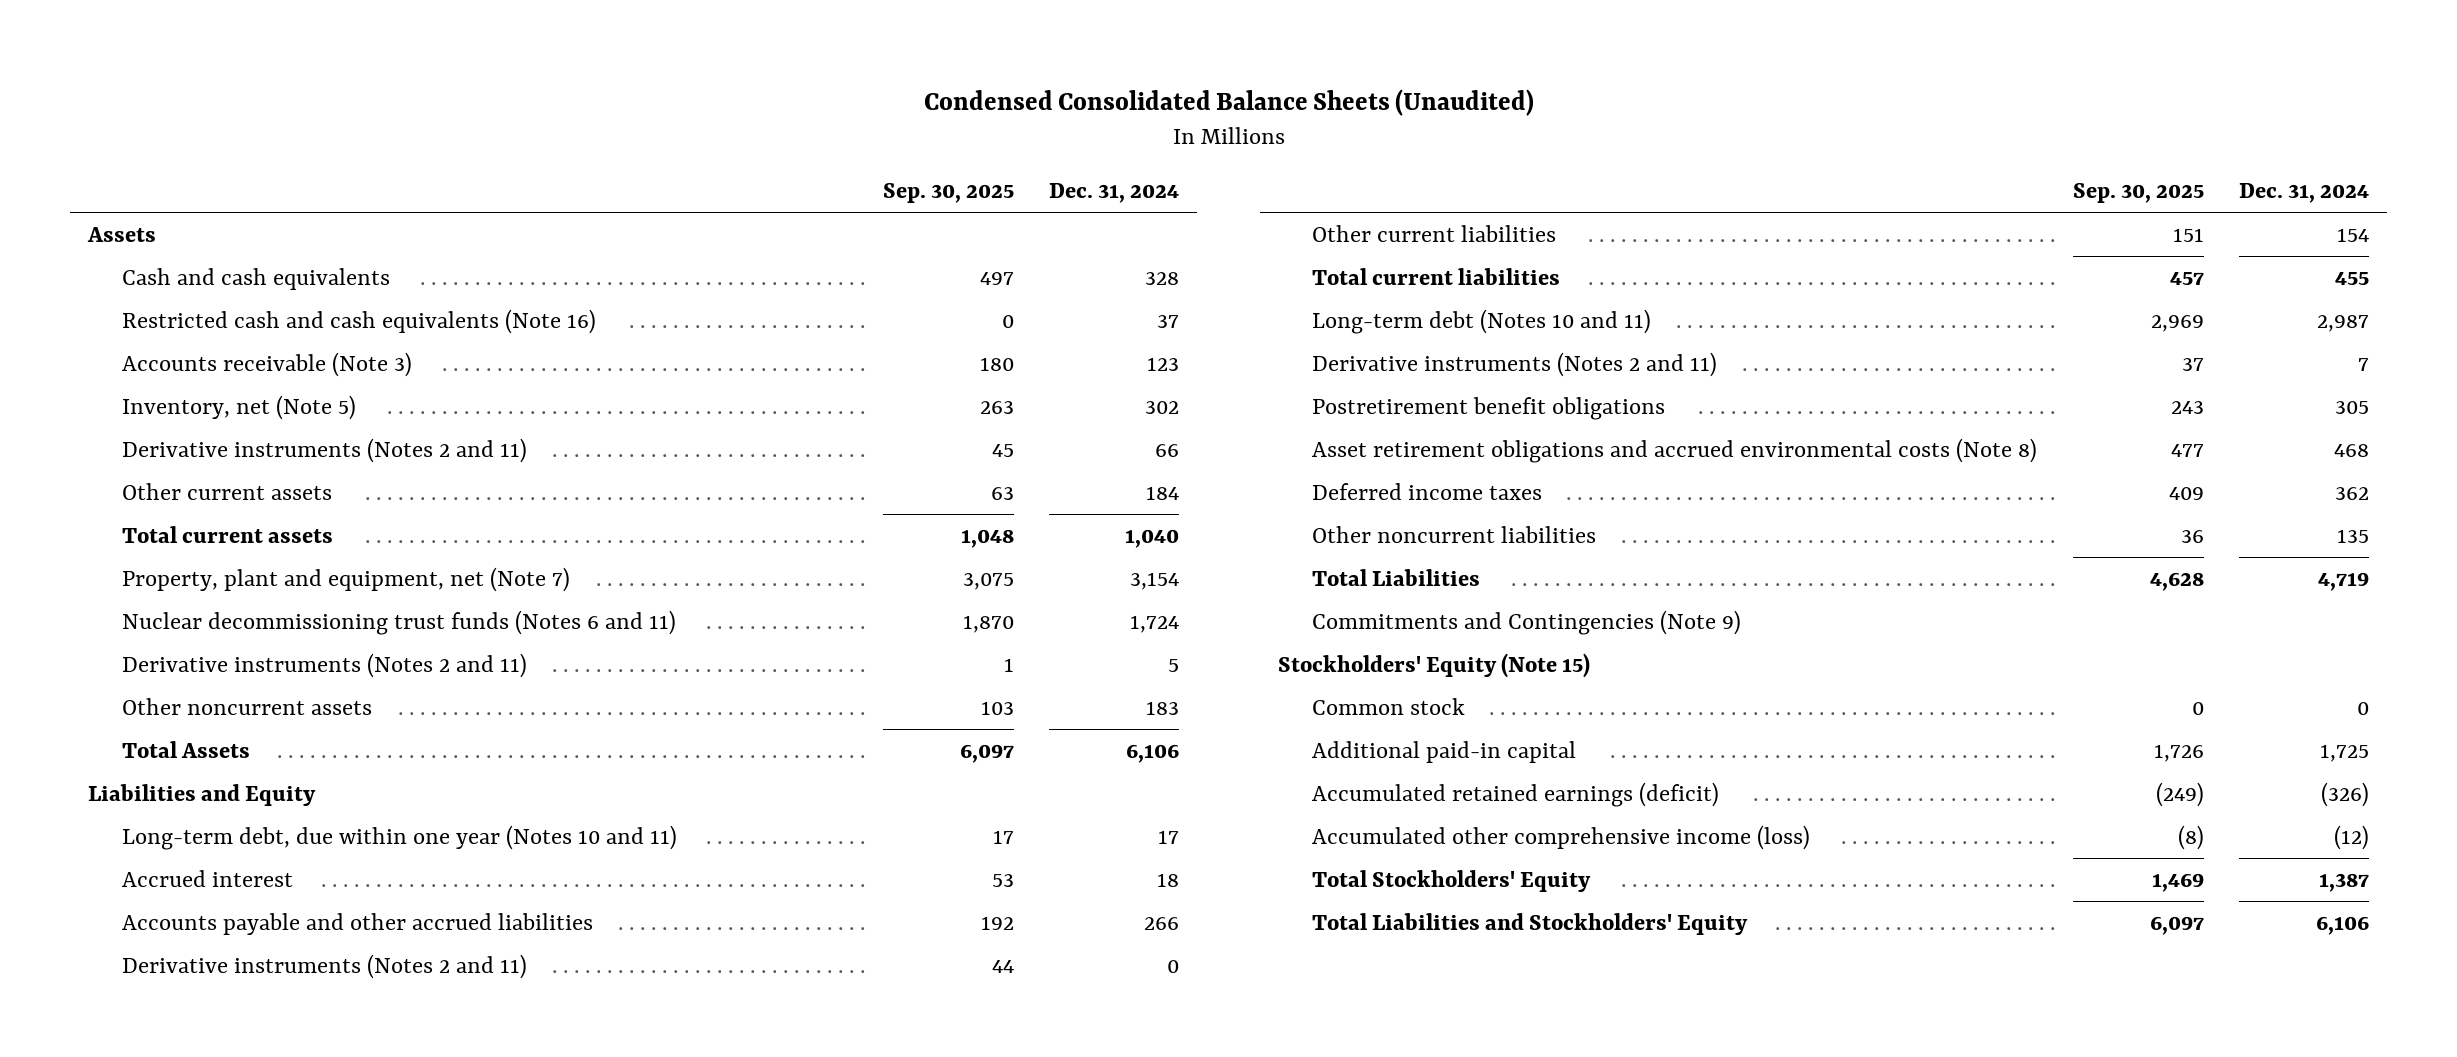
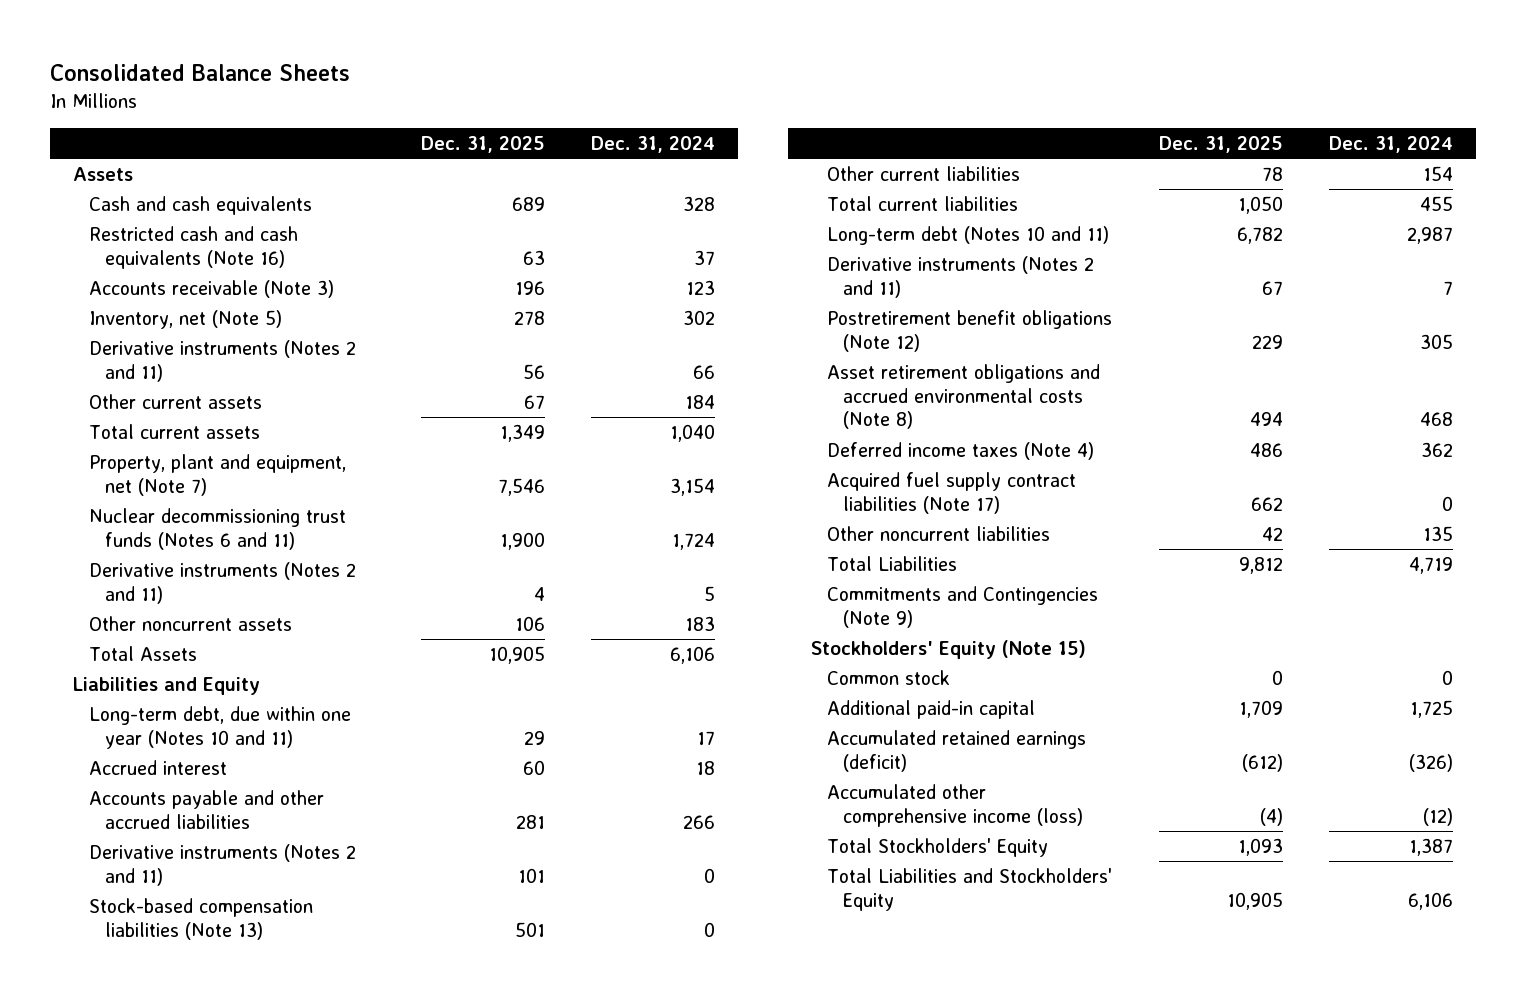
[923,88,1534,116] Condensed Consolidated Balance Sheets (Unaudited) -> [49,63,350,81] Consolidated Balance Sheets
[882,182,1014,203] Sep. 30, 2025 -> none
none -> [420,135,545,153] Dec. 31, 2025
none -> [89,898,314,940] Stock-based compensation liabilities (Note 13)
[1312,396,1666,420] Postretirement benefit obligations -> [827,310,1113,352] Postretirement benefit obligations (Note 12)
[1312,482,1543,500] Deferred income taxes -> [827,442,1095,461] Deferred income taxes (Note 4)
none -> [827,472,1077,514] Acquired fuel supply contract liabilities (Note 17)

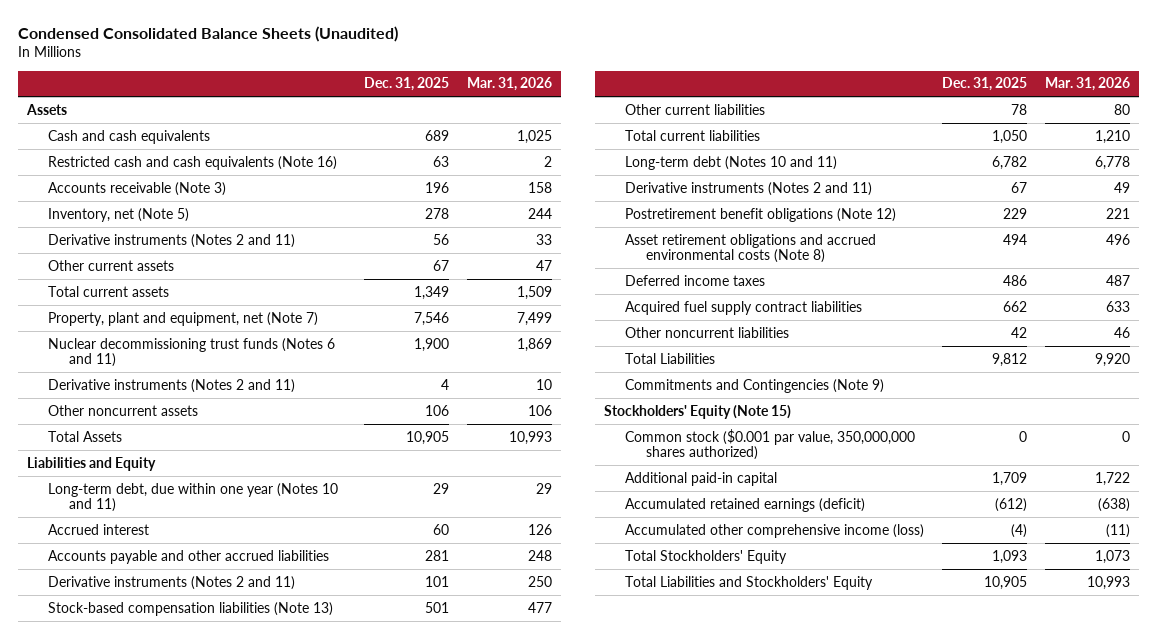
[49,63,350,81] Consolidated Balance Sheets -> [17,25,398,42] Condensed Consolidated Balance Sheets (Unaudited)
[590,135,715,153] Dec. 31, 2024 -> none
none -> [467,77,553,92] Mar. 31, 2026
[827,442,1095,461] Deferred income taxes (Note 4) -> [624,274,765,286] Deferred income taxes
[827,472,1077,514] Acquired fuel supply contract liabilities (Note 17) -> [624,300,862,315] Acquired fuel supply contract liabilities
[827,670,951,686] Common stock -> [624,428,915,461] Common stock ($0.001 par value, 350,000,000 shares authorized)

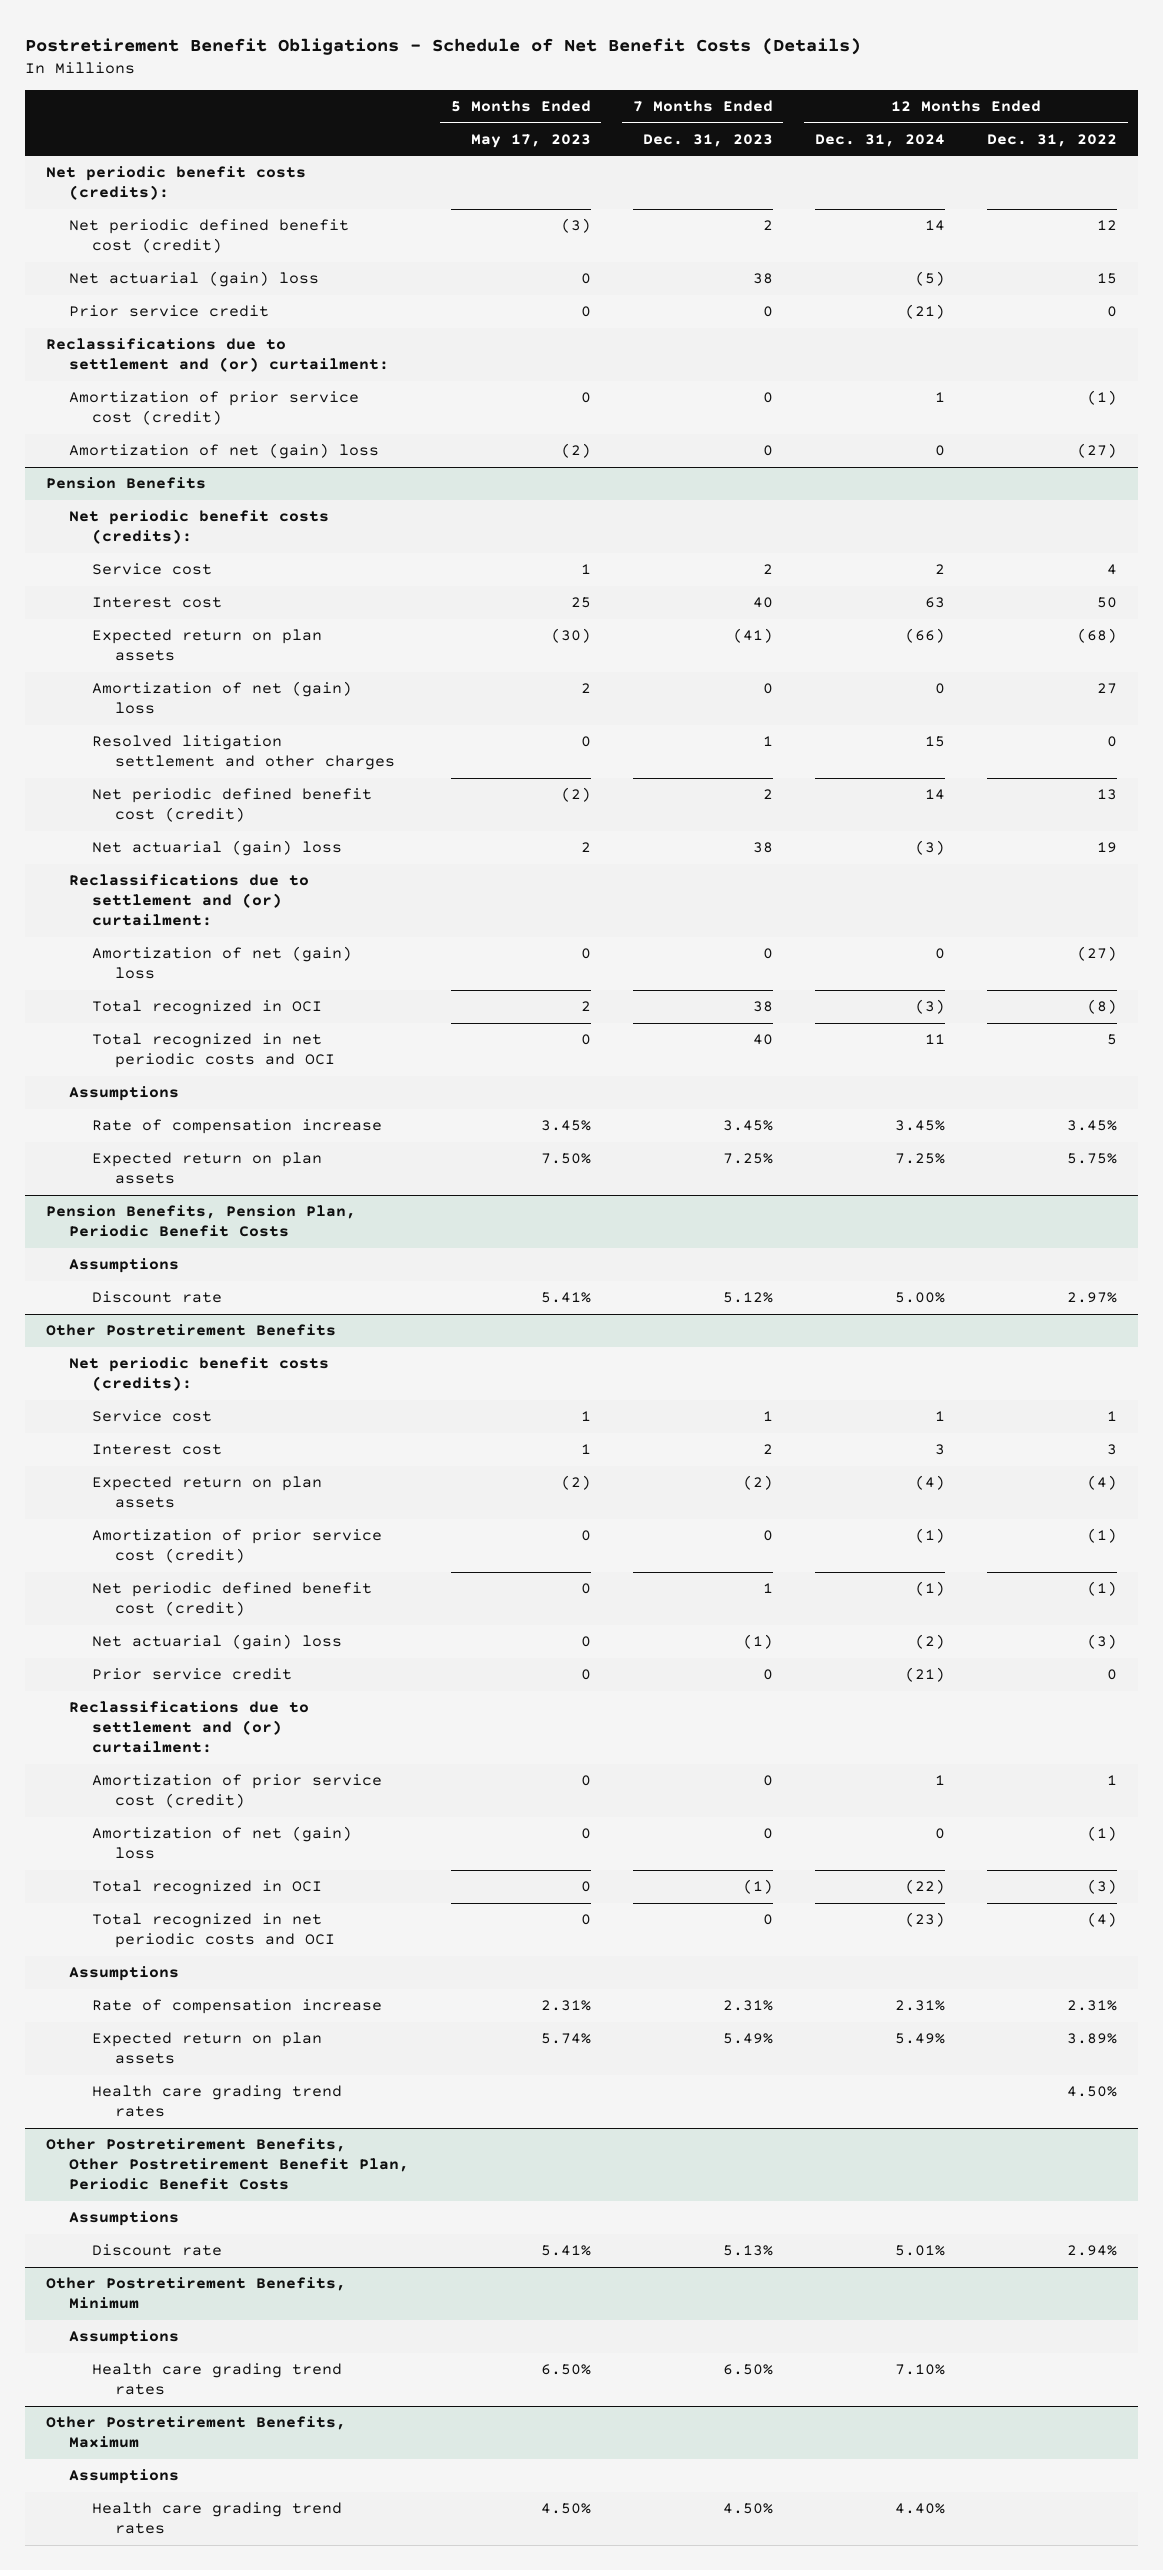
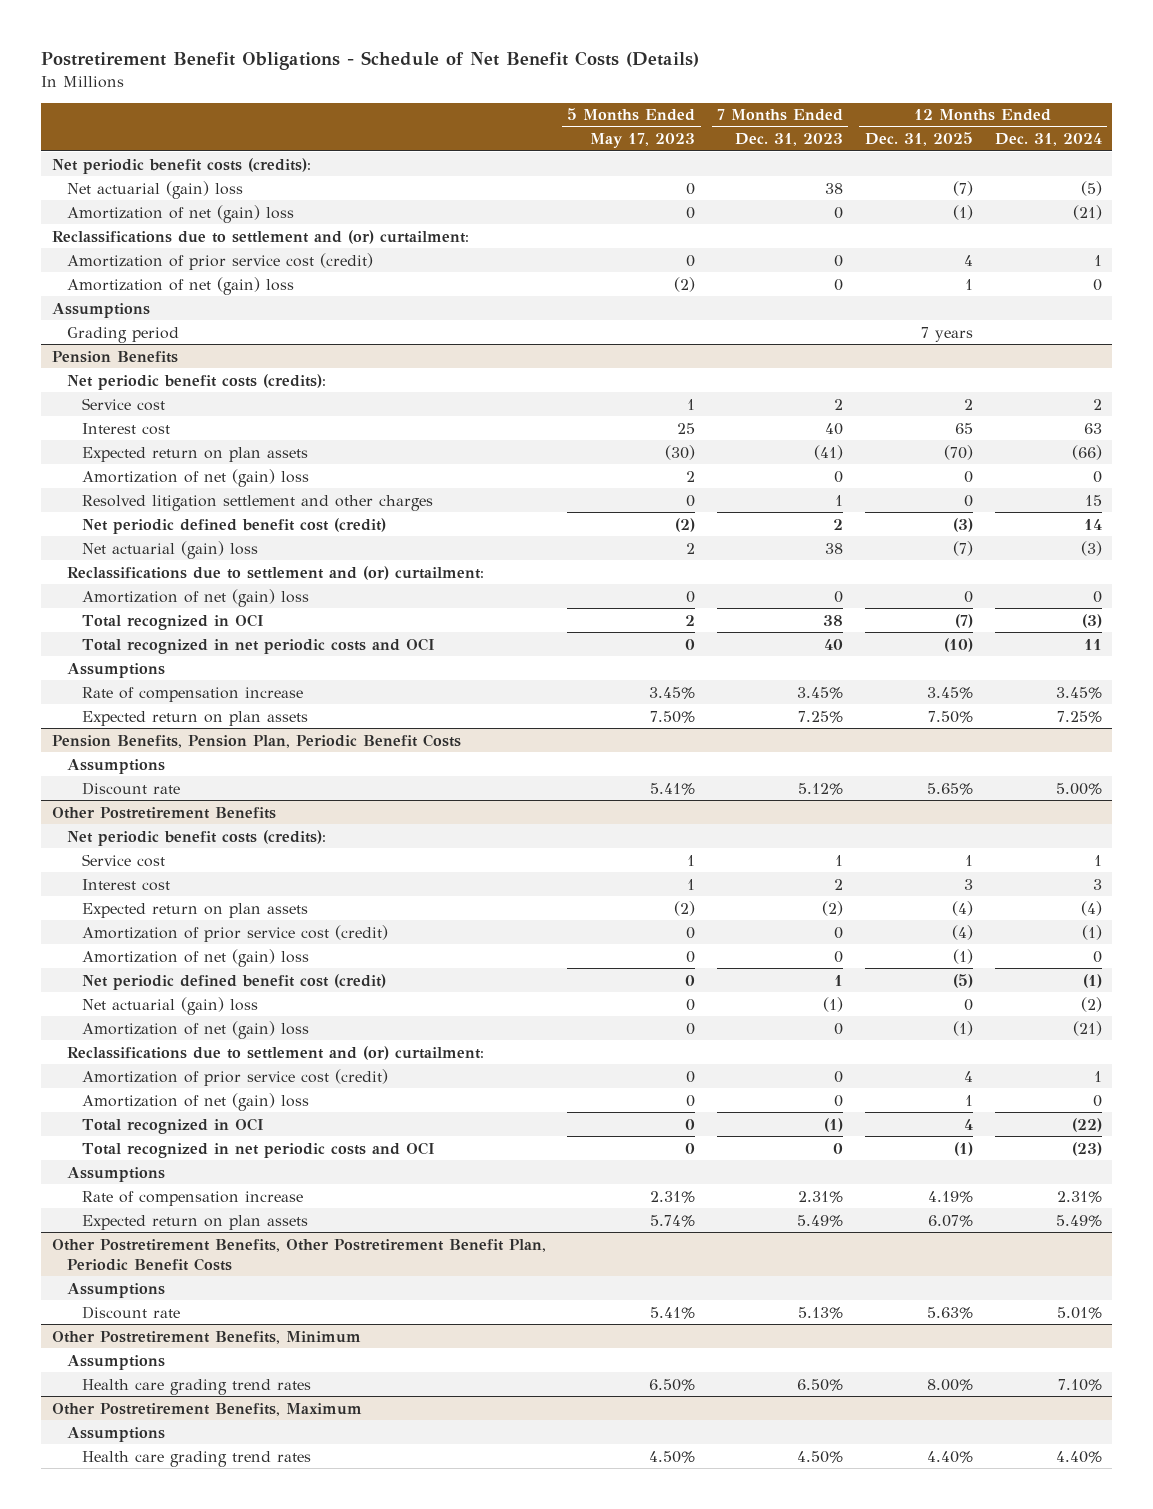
[987,133,1118,147] Dec. 31, 2022 -> none
none -> [864,132,973,147] Dec. 31, 2025
[68,219,349,254] Net periodic defined benefit cost (credit) -> none
[68,305,269,318] Prior service credit -> [66,204,294,223] Amortization of net (gain) loss
none -> [51,302,150,318] Assumptions
none -> [66,326,179,343] Grading period
none -> [81,948,309,967] Amortization of net (gain) loss
[91,1668,292,1681] Prior service credit -> [81,1020,309,1039] Amortization of net (gain) loss
[91,2085,342,2118] Health care grading trend rates -> none

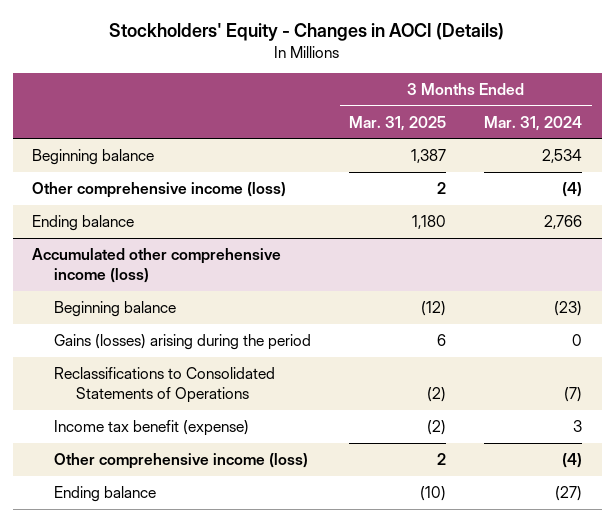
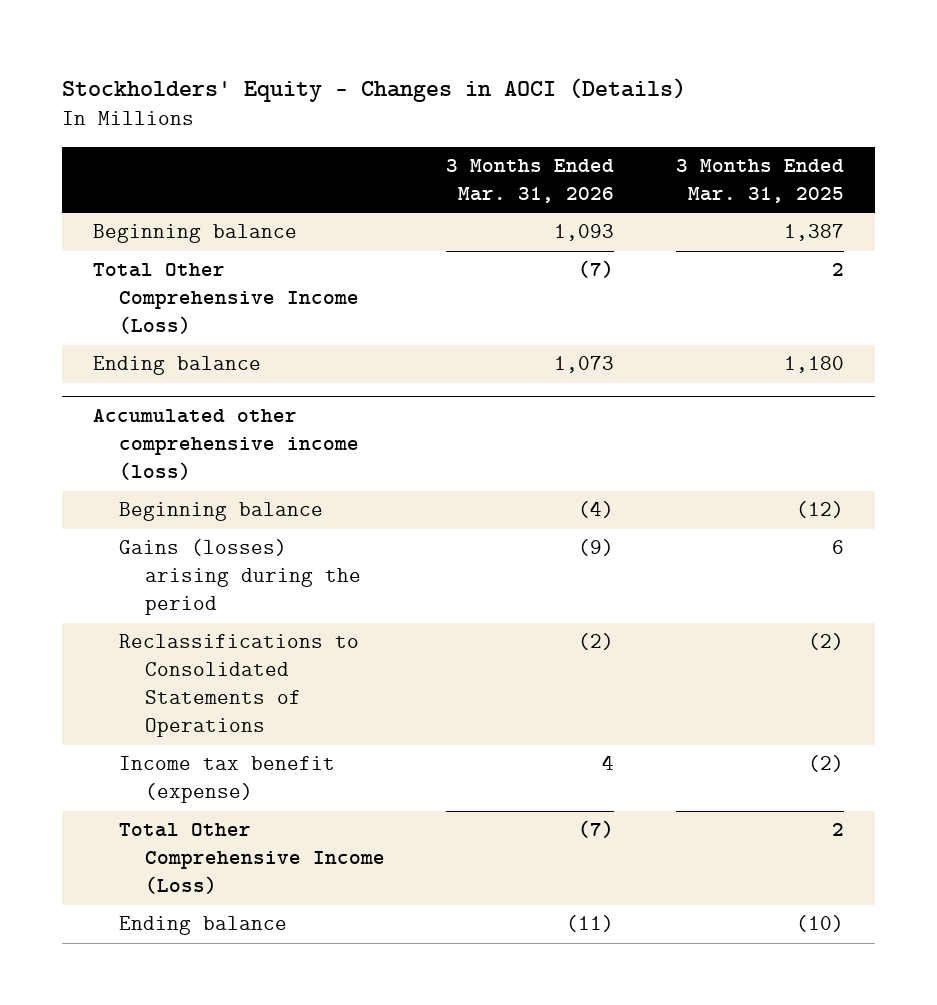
[484,115,583,131] Mar. 31, 2024 -> none
none -> [446,159,615,204] 3 Months Ended Mar. 31, 2026
[31,181,286,198] Other comprehensive income (loss) -> [92,263,359,335] Total Other Comprehensive Income (Loss)
[53,452,308,469] Other comprehensive income (loss) -> [118,823,385,895] Total Other Comprehensive Income (Loss)

